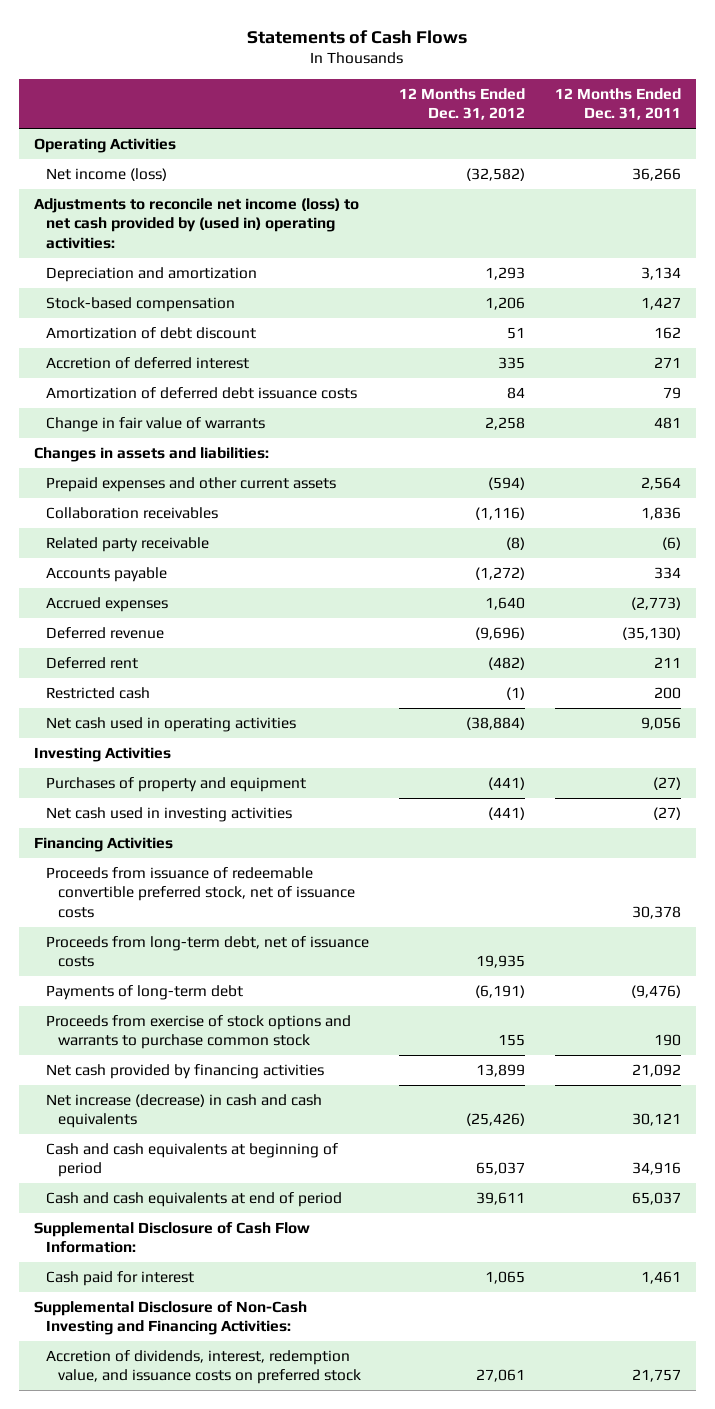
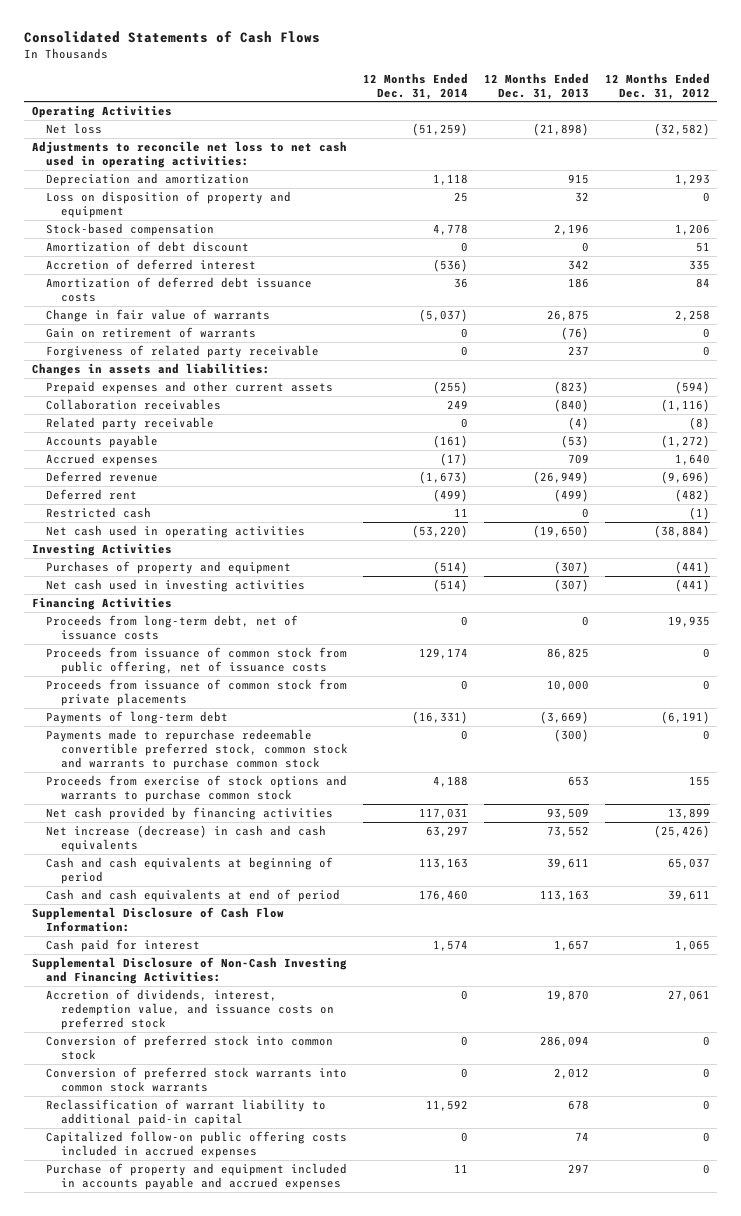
[247,29,468,44] Statements of Cash Flows -> [24,31,321,44] Consolidated Statements of Cash Flows
[555,87,682,121] 12 Months Ended Dec. 31, 2011 -> none
none -> [363,72,469,100] 12 Months Ended Dec. 31, 2014
none -> [483,72,589,100] 12 Months Ended Dec. 31, 2013
[45,167,167,181] Net income (loss) -> [46,122,103,134] Net loss
[33,197,359,249] Adjustments to reconcile net income (loss) to net cash provided by (used in) operating activities: -> [31,140,347,168] Adjustments to reconcile net loss to net cash used in operating activities:
none -> [46,190,292,218] Loss on disposition of property and equipment
none -> [46,326,257,338] Gain on retirement of warrants
none -> [46,344,320,358] Forgiveness of related party receivable
[45,866,355,918] Proceeds from issuance of redeemable convertible preferred stock, net of issuance costs -> none
none -> [46,646,348,674] Proceeds from issuance of common stock from public offering, net of issuance costs
none -> [46,678,348,706] Proceeds from issuance of common stock from private placements
none -> [46,728,348,770] Payments made to repurchase redeemable convertible preferred stock, common stock and warrants to purchase common stock
none -> [46,1034,334,1060] Conversion of preferred stock into common stock
none -> [46,1066,348,1092] Conversion of preferred stock warrants into common stock warrants
none -> [46,1098,327,1126] Reclassification of warrant liability to additional paid-in capital
none -> [46,1130,348,1158] Capitalized follow-on public offering costs included in accrued expenses
none -> [46,1162,348,1190] Purchase of property and equipment included in accounts payable and accrued expenses

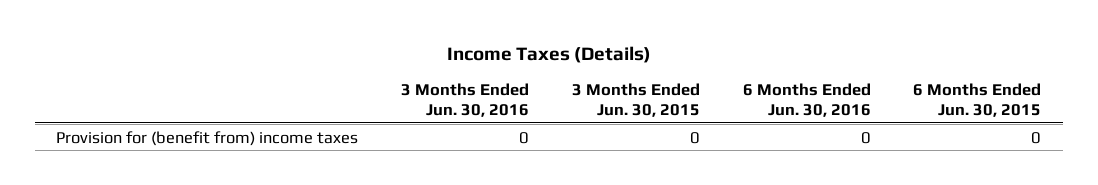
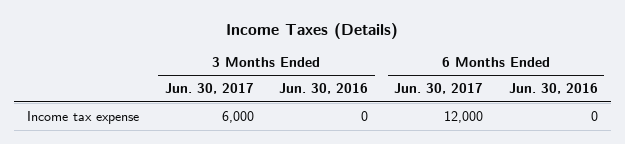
[571,83,700,117] 3 Months Ended Jun. 30, 2015 -> none
[913,83,1042,117] 6 Months Ended Jun. 30, 2015 -> none
none -> [164,83,254,95] Jun. 30, 2017
none -> [394,83,484,95] Jun. 30, 2017
[56,130,359,146] Provision for (benefit from) income taxes -> [26,111,139,125] Income tax expense

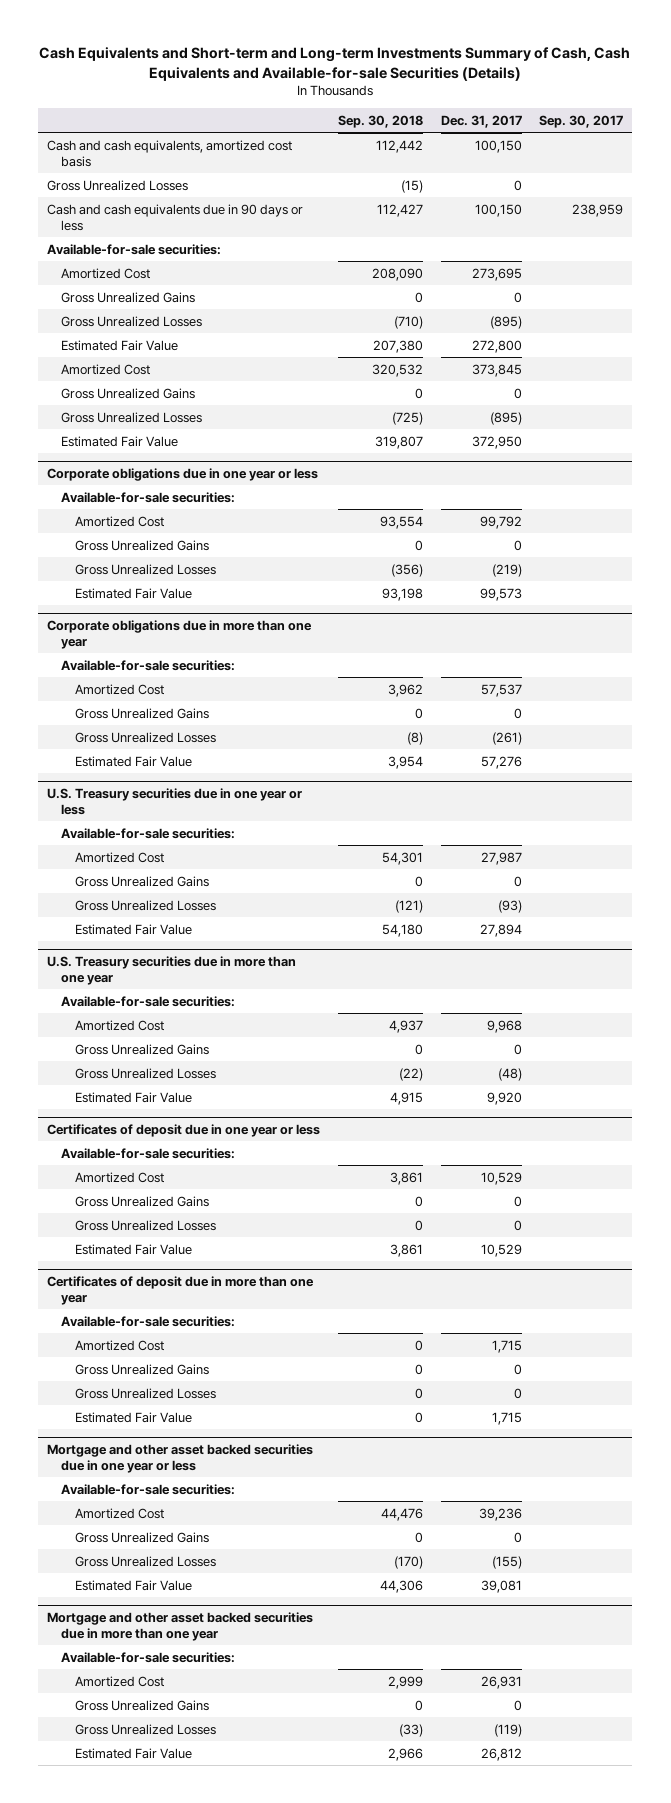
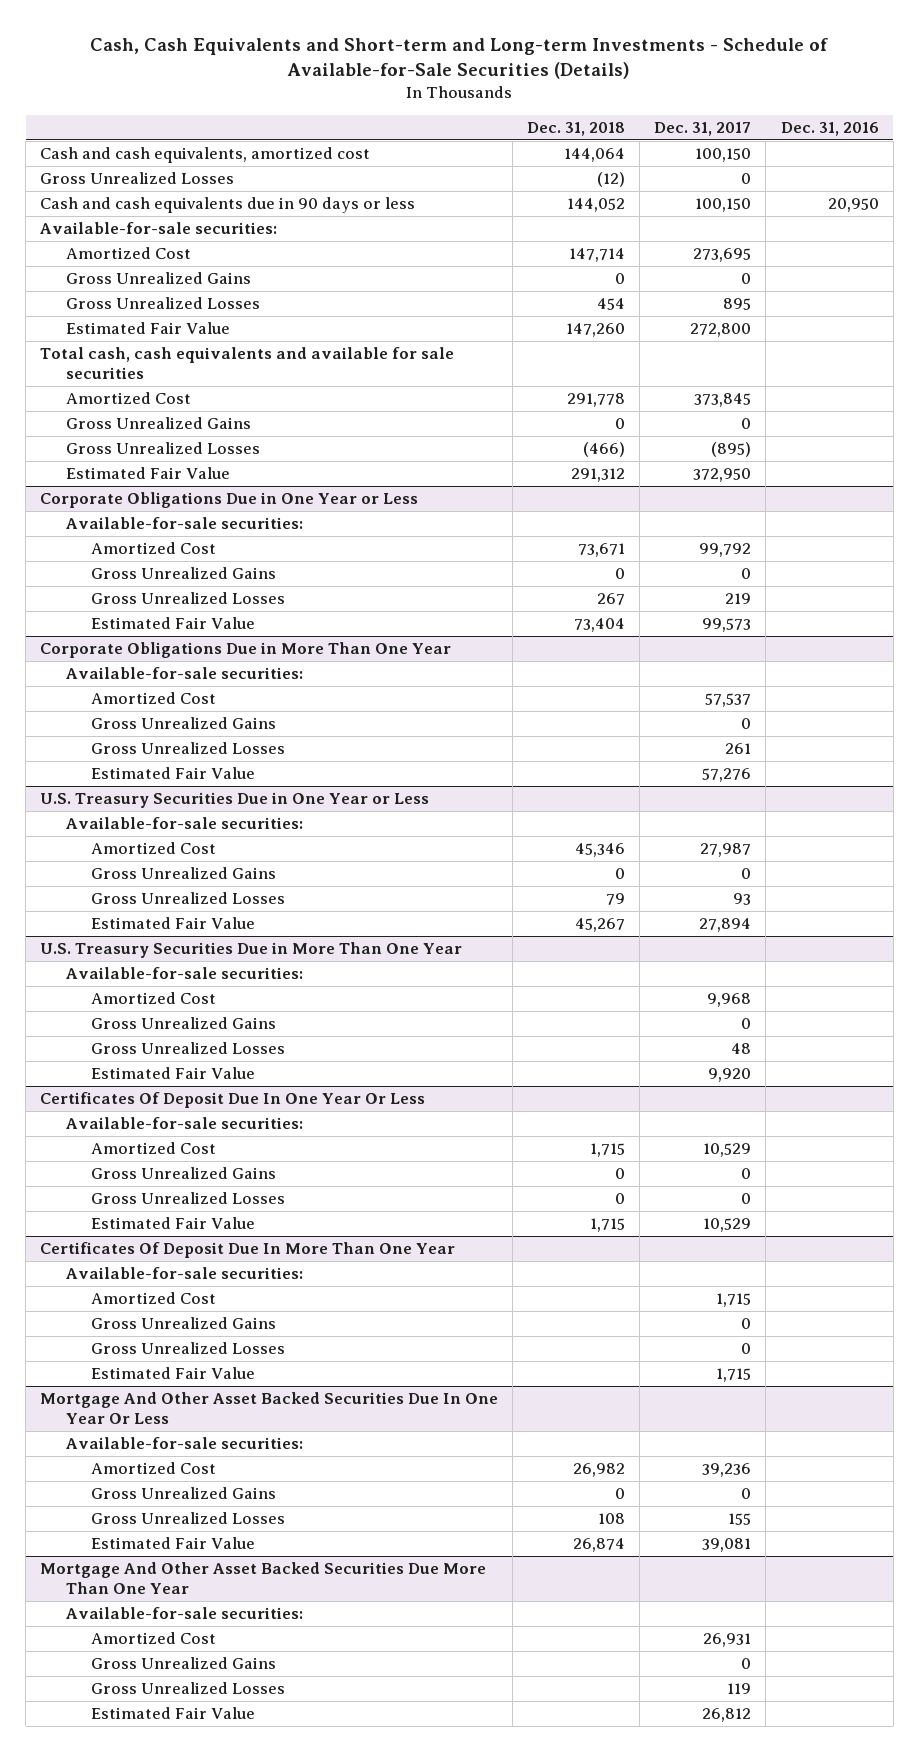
[39,47,631,82] Cash Equivalents and Short-term and Long-term Investments Summary of Cash, Cash Equivalents and Available-for-sale Securities (Details) -> [90,38,829,80] Cash, Cash Equivalents and Short-term and Long-term Investments - Schedule of Available-for-Sale Securities (Details)
[337,114,423,128] Sep. 30, 2018 -> none
[539,114,624,128] Sep. 30, 2017 -> none
none -> [527,121,626,136] Dec. 31, 2018
none -> [780,121,879,136] Dec. 31, 2016
[47,139,293,167] Cash and cash equivalents, amortized cost basis -> [40,147,371,164] Cash and cash equivalents, amortized cost
[489,315,522,329] (895) -> [723,298,752,311] 895
none -> [40,347,455,380] Total cash, cash equivalents and available for sale securities
[47,467,319,481] Corporate obligations due in one year or less -> [40,492,419,509] Corporate Obligations Due in One Year or Less
[491,563,522,577] (219) -> [725,593,752,605] 219
[47,619,313,649] Corporate obligations due in more than one year -> [40,642,452,659] Corporate Obligations Due in More Than One Year
[491,731,522,745] (261) -> [725,743,752,755] 261
[47,787,303,815] U.S. Treasury securities due in one year or less -> [40,792,430,809] U.S. Treasury Securities Due in One Year or Less
[497,899,522,913] (93) -> [733,893,752,906] 93
[47,955,297,985] U.S. Treasury securities due in more than one year -> [40,942,463,959] U.S. Treasury Securities Due in More Than One Year
[497,1067,522,1081] (48) -> [731,1043,752,1055] 48
[47,1123,321,1137] Certificates of deposit due in one year or less -> [40,1092,426,1109] Certificates Of Deposit Due In One Year Or Less
[47,1275,315,1305] Certificates of deposit due in more than one year -> [40,1242,456,1259] Certificates Of Deposit Due In More Than One Year
[47,1443,314,1473] Mortgage and other asset backed securities due in one year or less -> [40,1392,499,1425] Mortgage And Other Asset Backed Securities Due In One Year Or Less
[491,1555,522,1569] (155) -> [728,1513,752,1526] 155
[47,1611,314,1641] Mortgage and other asset backed securities due in more than one year -> [40,1562,487,1595] Mortgage And Other Asset Backed Securities Due More Than One Year
[493,1723,522,1737] (119) -> [727,1683,752,1695] 119

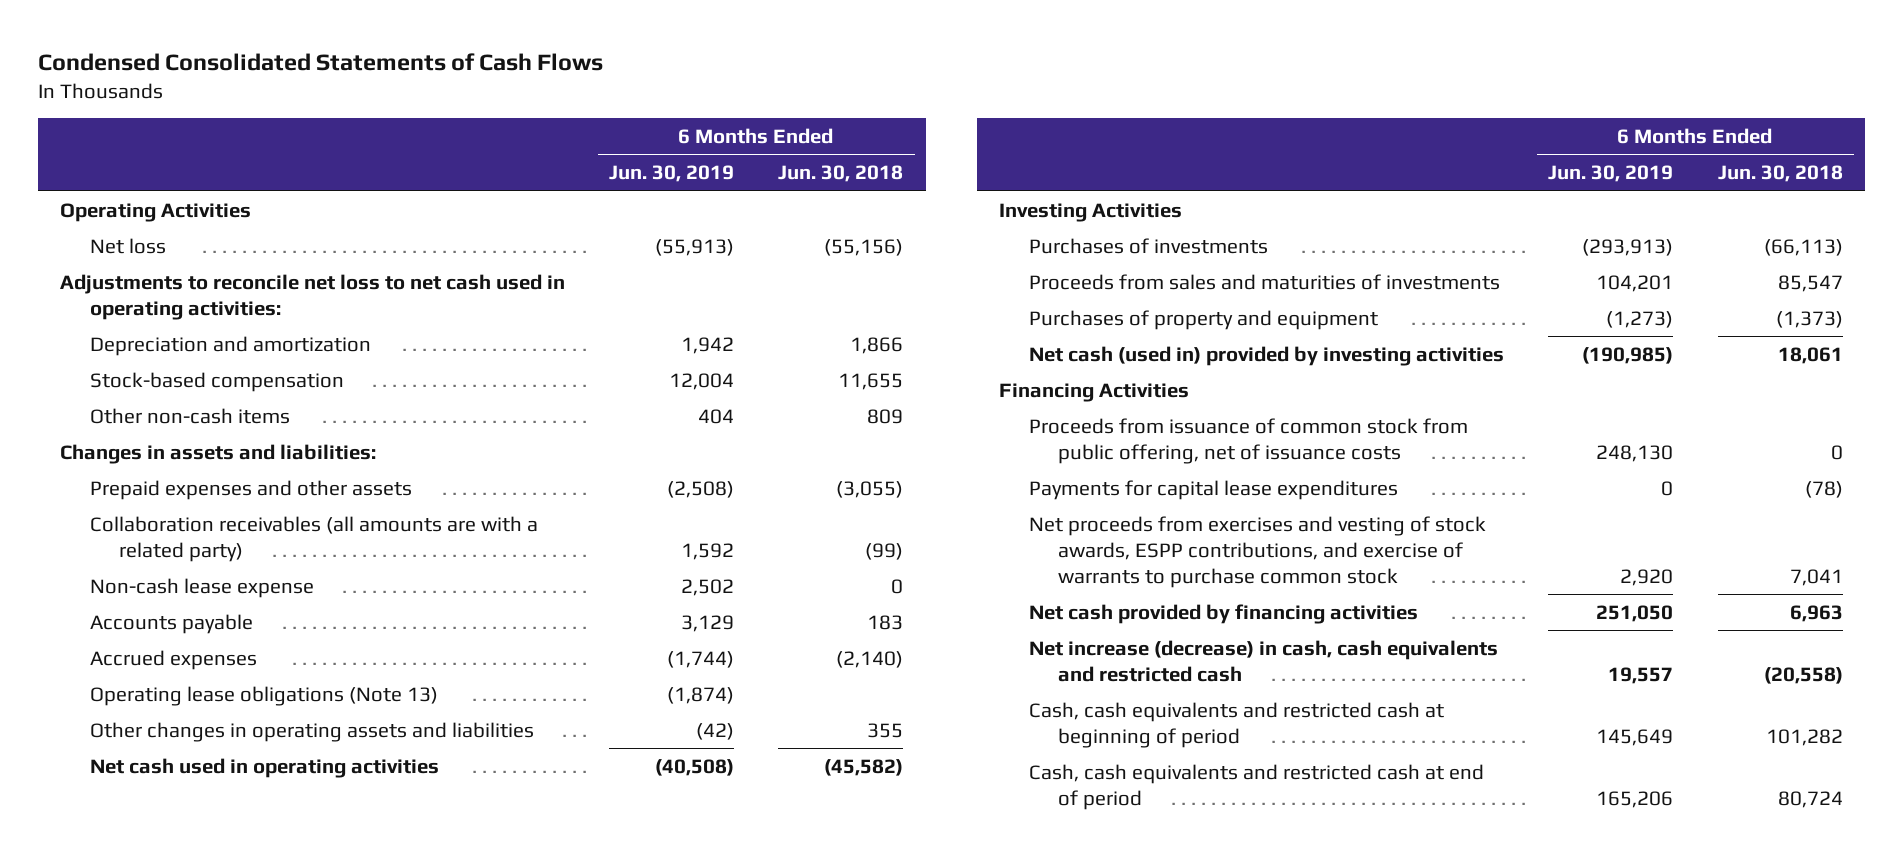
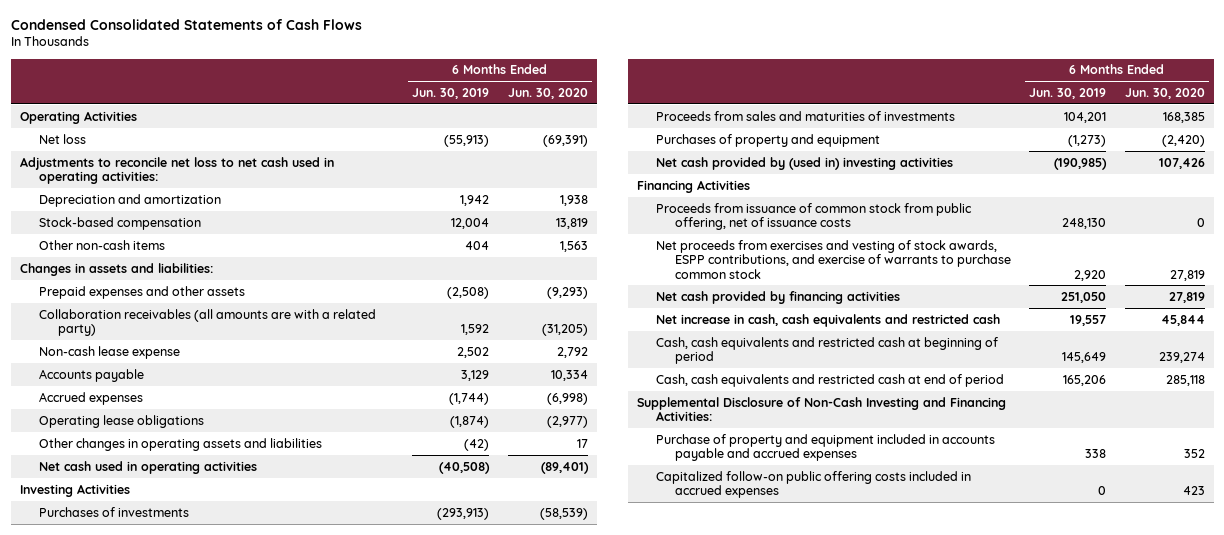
[778,165,904,183] Jun. 30, 2018 -> none
none -> [507,88,588,100] Jun. 30, 2020
[89,685,438,706] Operating lease obligations (Note 13) -> [38,414,204,428] Operating lease obligations
[1028,345,1504,366] Net cash (used in) provided by investing activities -> [655,156,953,170] Net cash provided by (used in) investing activities
[1028,479,1398,500] Payments for capital lease expenditures -> none
[1028,639,1498,682] Net increase (decrease) in cash, cash equivalents and restricted cash -> [655,313,1000,327] Net increase in cash, cash equivalents and restricted cash
none -> [636,396,1006,422] Supplemental Disclosure of Non-Cash Investing and Financing Activities:
none -> [655,433,995,462] Purchase of property and equipment included in accounts payable and accrued expenses
none -> [655,470,971,499] Capitalized follow-on public offering costs included in accrued expenses

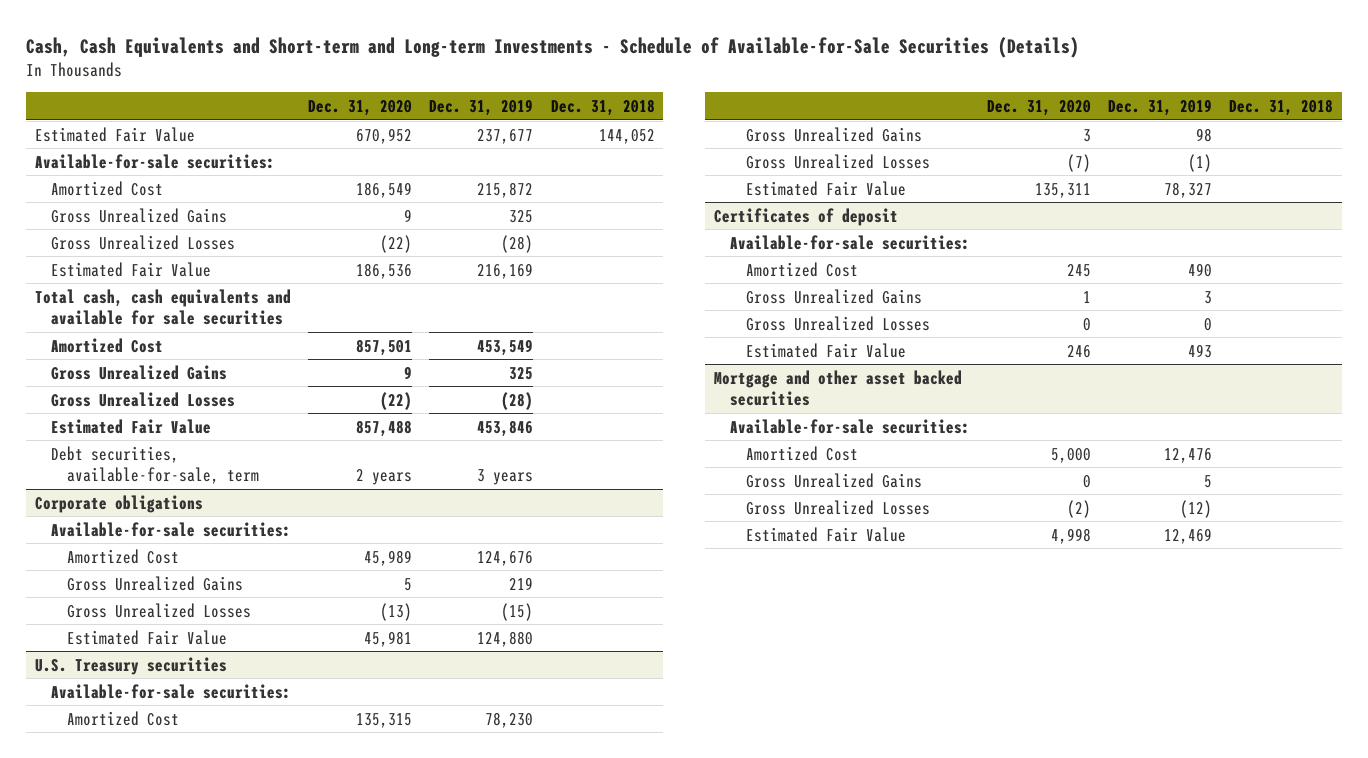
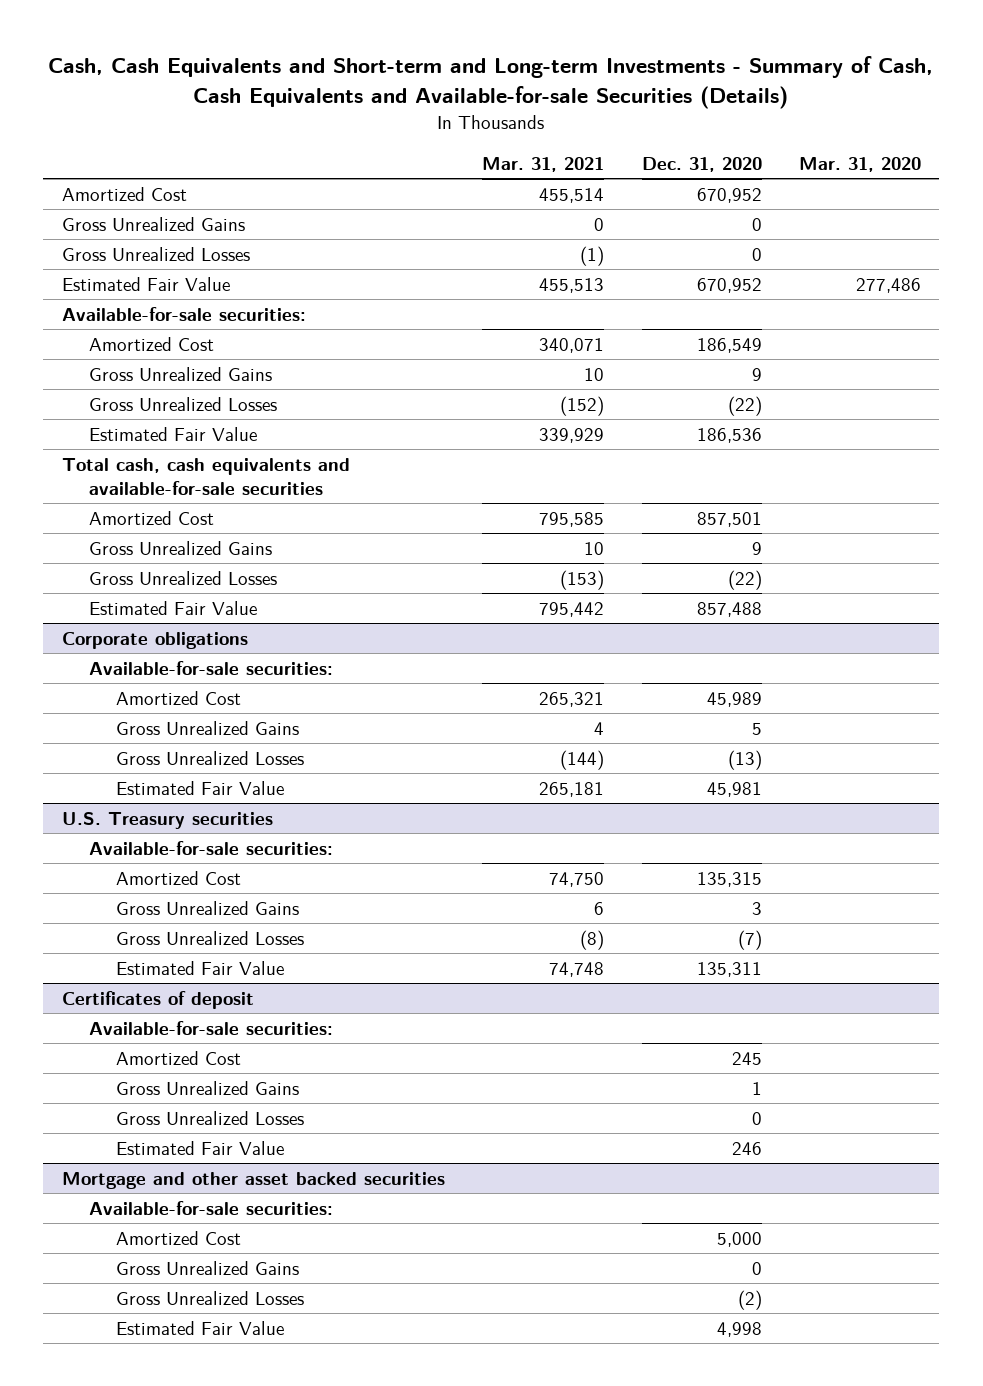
[26,36,1080,58] Cash, Cash Equivalents and Short-term and Long-term Investments - Schedule of Available-for-Sale Securities (Details) -> [48,56,934,110] Cash, Cash Equivalents and Short-term and Long-term Investments - Summary of Cash, Cash Equivalents and Available-for-sale Securities (Details)
[429,98,534,116] Dec. 31, 2019 -> none
[550,98,655,116] Dec. 31, 2018 -> none
none -> [482,156,605,172] Mar. 31, 2021
none -> [798,156,921,172] Mar. 31, 2020
none -> [61,186,187,201] Amortized Cost
none -> [61,216,245,231] Gross Unrealized Gains
none -> [61,246,250,261] Gross Unrealized Losses
[34,288,291,326] Total cash, cash equivalents and available for sale securities -> [61,457,350,495] Total cash, cash equivalents and available-for-sale securities
[50,445,259,485] Debt securities, available-for-sale, term -> none

